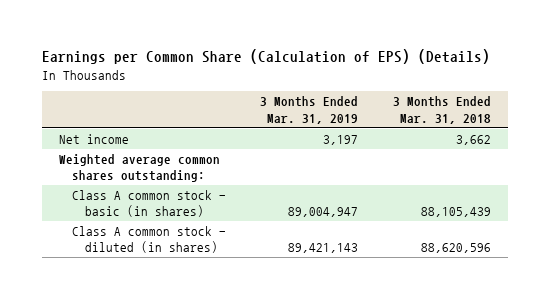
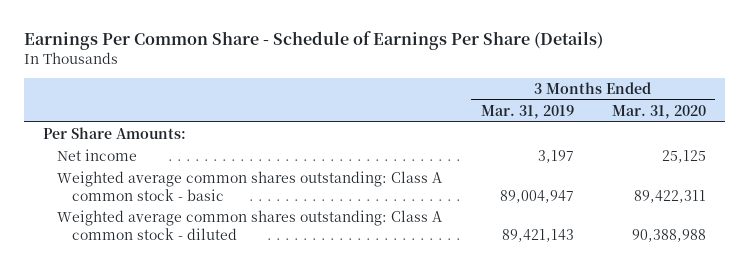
[41,49,490,65] Earnings per Common Share (Calculation of EPS) (Details) -> [23,31,603,51] Earnings Per Common Share - Schedule of Earnings Per Share (Details)
[392,96,491,124] 3 Months Ended Mar. 31, 2018 -> none
none -> [611,104,706,119] Mar. 31, 2020
none -> [42,126,186,139] Per Share Amounts:
[58,153,220,183] Weighted average common shares outstanding: -> none
[72,189,227,218] Class A common stock - basic (in shares) -> [57,170,443,201] Weighted average common shares outstanding: Class A common stock - basic
[72,225,227,254] Class A common stock - diluted (in shares) -> [57,209,443,240] Weighted average common shares outstanding: Class A common stock - diluted

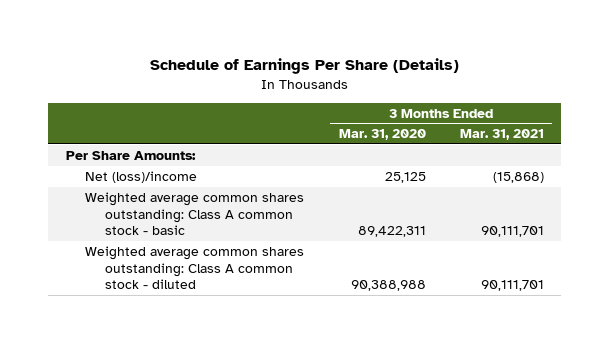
[23,31,603,51] Earnings Per Common Share - Schedule of Earnings Per Share (Details) -> [149,57,459,74] Schedule of Earnings Per Share (Details)
[480,104,574,119] Mar. 31, 2019 -> none
none -> [459,129,544,141] Mar. 31, 2021
[57,148,138,161] Net income -> [85,171,198,184] Net (loss)/income

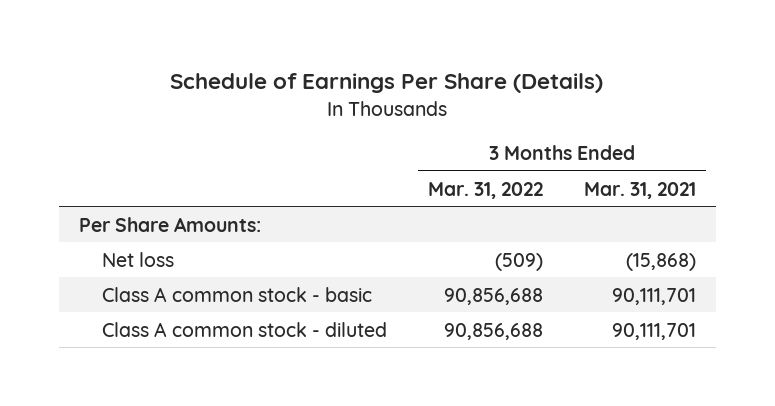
[338,129,426,141] Mar. 31, 2020 -> none
none -> [427,181,543,199] Mar. 31, 2022
[85,171,198,184] Net (loss)/income -> [101,251,174,267] Net loss
[85,192,305,236] Weighted average common shares outstanding: Class A common stock - basic -> [101,286,372,302] Class A common stock - basic
[85,246,305,290] Weighted average common shares outstanding: Class A common stock - diluted -> [101,321,387,337] Class A common stock - diluted

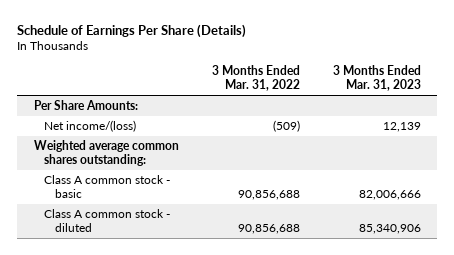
[583,181,696,199] Mar. 31, 2021 -> none
none -> [332,65,421,91] 3 Months Ended Mar. 31, 2023
[101,251,174,267] Net loss -> [44,120,137,133] Net income/(loss)
none -> [33,140,179,166] Weighted average common shares outstanding:

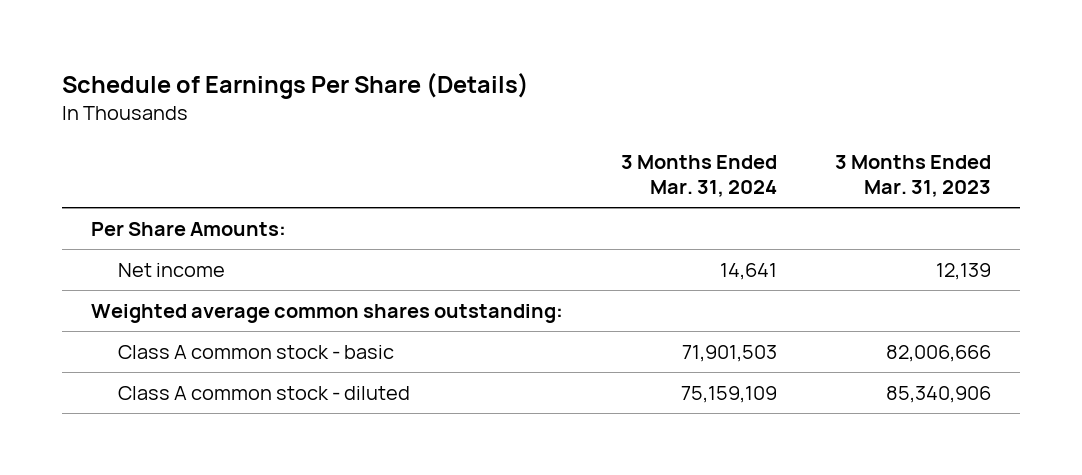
[211,65,300,91] 3 Months Ended Mar. 31, 2022 -> none
none -> [621,154,778,198] 3 Months Ended Mar. 31, 2024
[44,120,137,133] Net income/(loss) -> [117,262,225,277] Net income

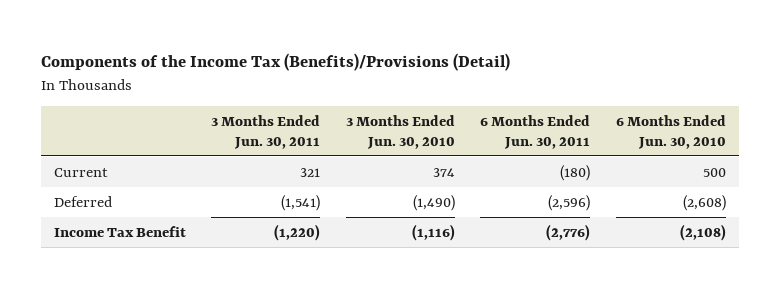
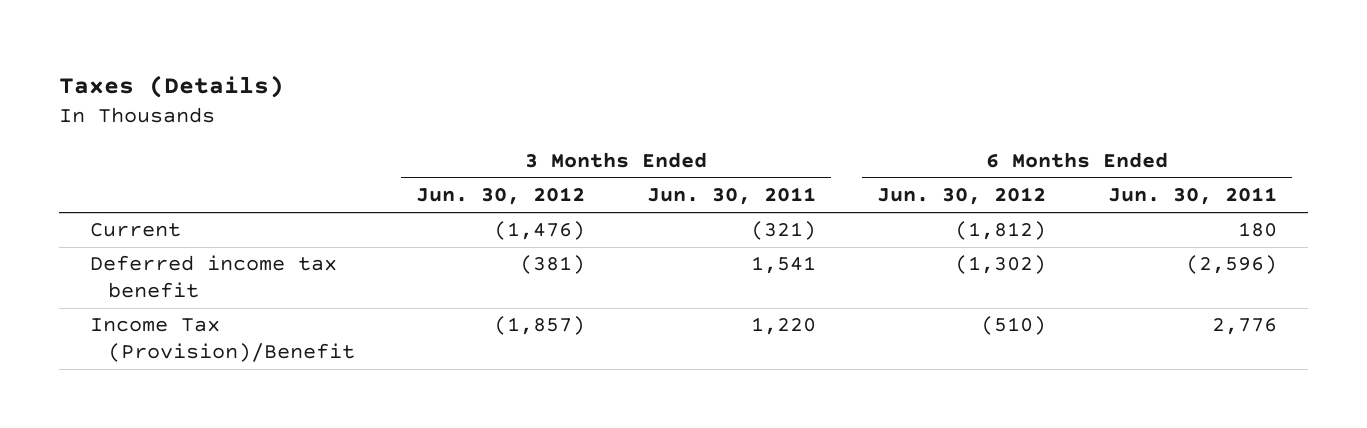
[41,52,511,71] Components of the Income Tax (Benefits)/Provisions (Detail) -> [58,74,284,98] Taxes (Details)
[345,115,455,149] 3 Months Ended Jun. 30, 2010 -> none
[615,115,726,149] 6 Months Ended Jun. 30, 2010 -> none
none -> [416,187,586,206] Jun. 30, 2012
none -> [877,187,1047,206] Jun. 30, 2012
[300,167,321,177] 321 -> [750,221,816,241] (321)
[560,164,591,181] (180) -> [1237,222,1277,238] 180
[53,195,112,207] Deferred -> [89,255,337,299] Deferred income tax benefit
[281,194,321,211] (1,541) -> [750,256,816,275] 1,541
[53,225,186,237] Income Tax Benefit -> [89,318,355,363] Income Tax (Provision)/Benefit
[274,223,321,241] (1,220) -> [750,317,816,336] 1,220
[546,223,591,241] (2,776) -> [1211,318,1277,336] 2,776

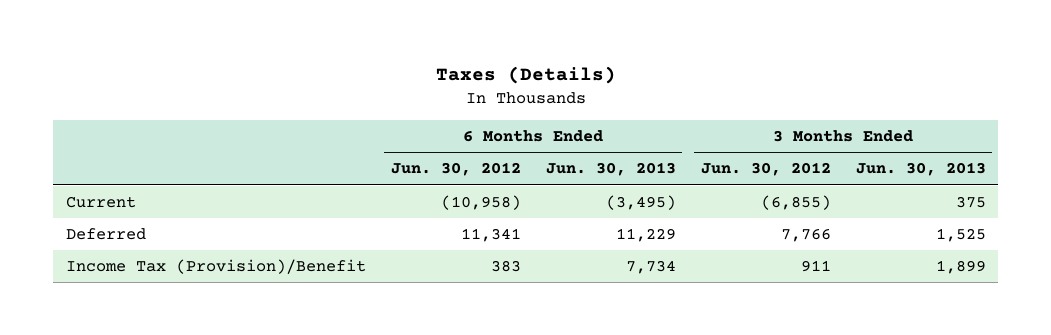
[646,187,816,206] Jun. 30, 2011 -> none
[1107,187,1277,206] Jun. 30, 2011 -> none
none -> [545,162,676,177] Jun. 30, 2013
none -> [855,162,986,177] Jun. 30, 2013
[494,221,586,241] (1,476) -> [760,195,831,211] (6,855)
[955,221,1047,241] (1,812) -> [440,195,521,211] (10,958)
[89,255,337,299] Deferred income tax benefit -> [65,228,146,241] Deferred
[520,255,586,275] (381) -> [780,228,831,243] 7,766
[955,255,1047,275] (1,302) -> [460,228,521,243] 11,341
[494,316,586,336] (1,857) -> [800,260,831,273] 911
[981,316,1047,336] (510) -> [490,260,521,273] 383

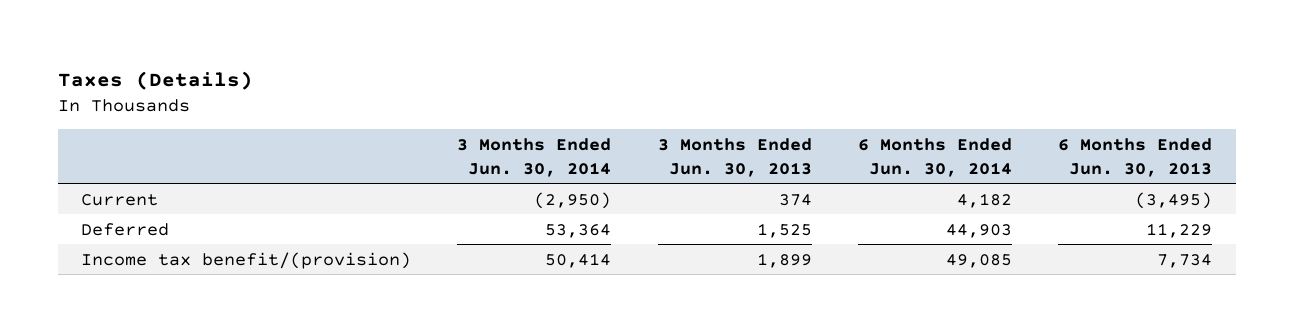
[390,162,521,177] Jun. 30, 2012 -> none
[700,162,831,177] Jun. 30, 2012 -> none
none -> [457,137,612,177] 3 Months Ended Jun. 30, 2014
none -> [857,137,1012,177] 6 Months Ended Jun. 30, 2014
[955,196,986,209] 375 -> [778,193,812,206] 374
[65,259,366,275] Income Tax (Provision)/Benefit -> [80,251,411,269] Income tax benefit/(provision)

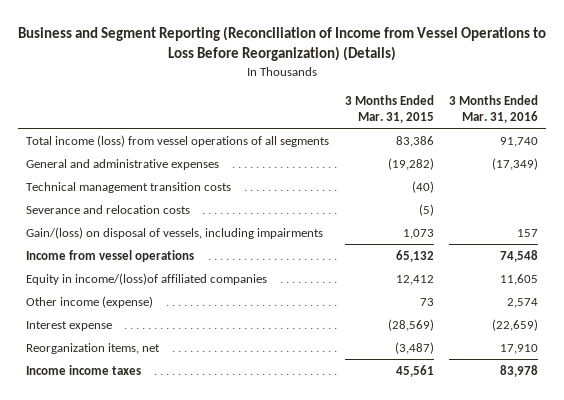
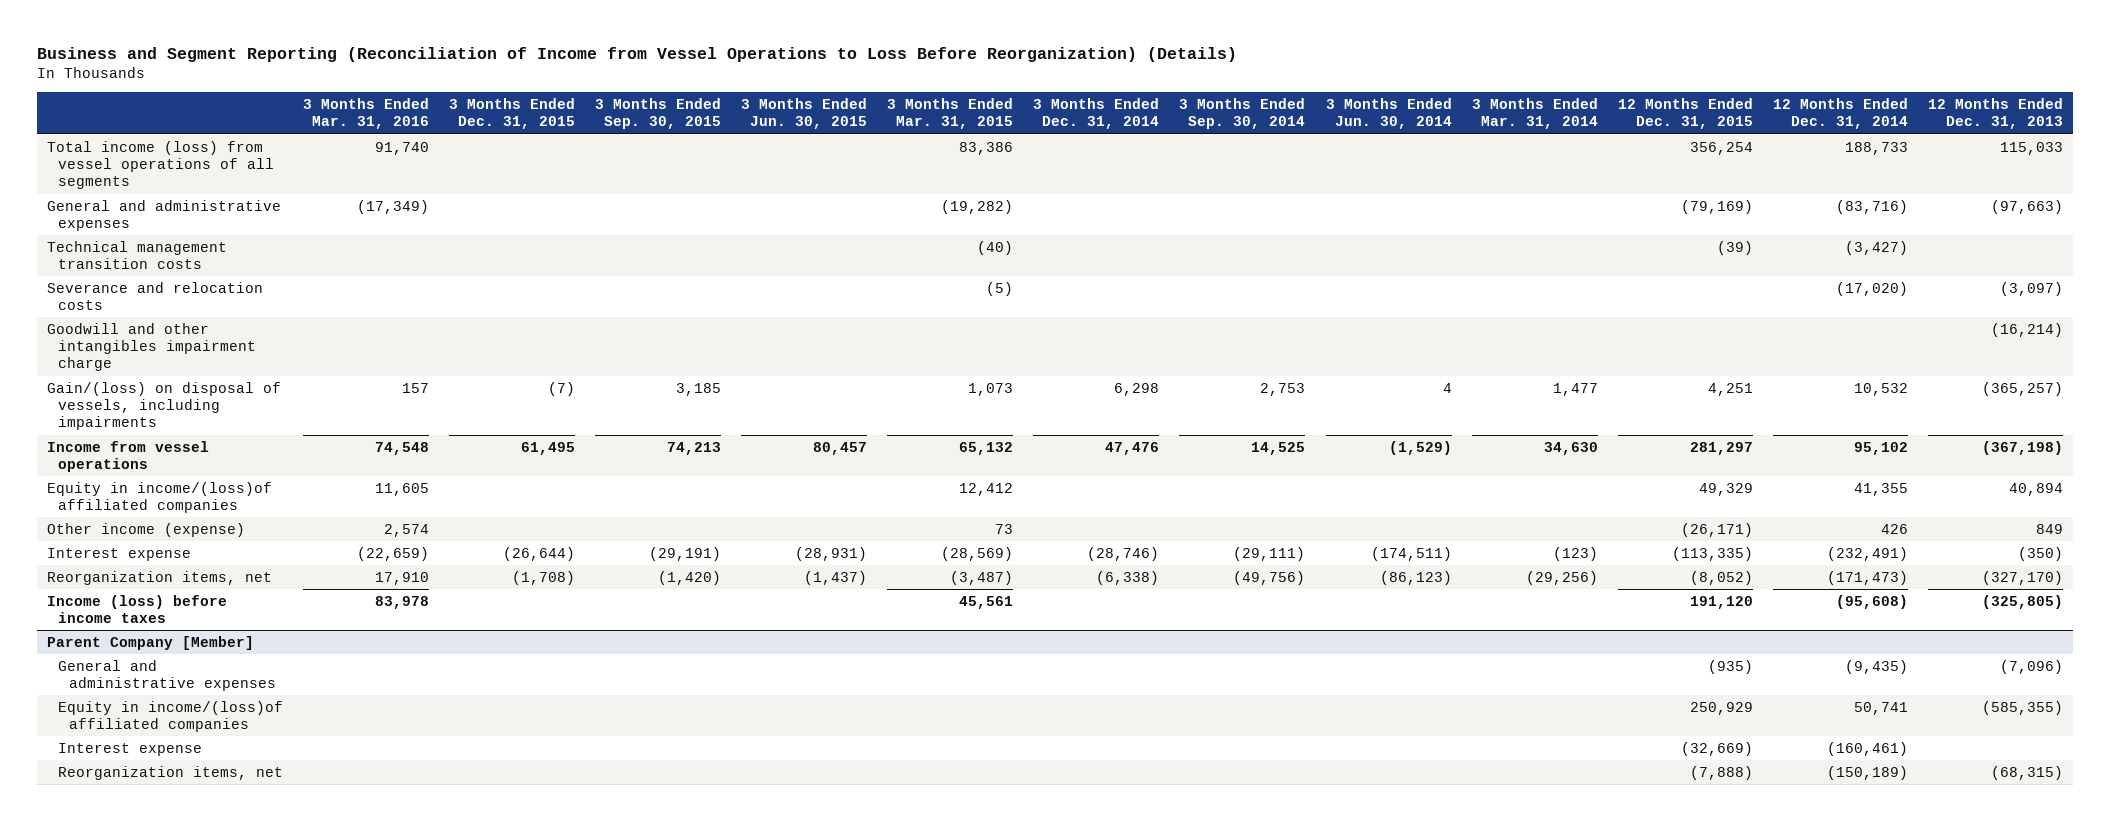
none -> [448,98,575,130] 3 Months Ended Dec. 31, 2015
none -> [595,98,722,130] 3 Months Ended Sep. 30, 2015
none -> [741,98,868,130] 3 Months Ended Jun. 30, 2015
none -> [1033,98,1160,130] 3 Months Ended Dec. 31, 2014
none -> [1179,98,1306,130] 3 Months Ended Sep. 30, 2014
none -> [1325,98,1452,130] 3 Months Ended Jun. 30, 2014
none -> [1471,98,1598,130] 3 Months Ended Mar. 31, 2014
none -> [1617,98,1753,130] 12 Months Ended Dec. 31, 2015
none -> [1772,98,1908,130] 12 Months Ended Dec. 31, 2014
none -> [1927,98,2063,130] 12 Months Ended Dec. 31, 2013
none -> [46,322,256,372] Goodwill and other intangibles impairment charge
[25,364,141,375] Income income taxes -> [46,594,227,624] Income (loss) before income taxes
none -> [46,635,254,650] Parent Company [Member]
none -> [57,659,276,692] General and administrative expenses
none -> [57,700,283,733] Equity in income/(loss)of affiliated companies
none -> [57,742,202,756] Interest expense
none -> [57,765,283,780] Reorganization items, net

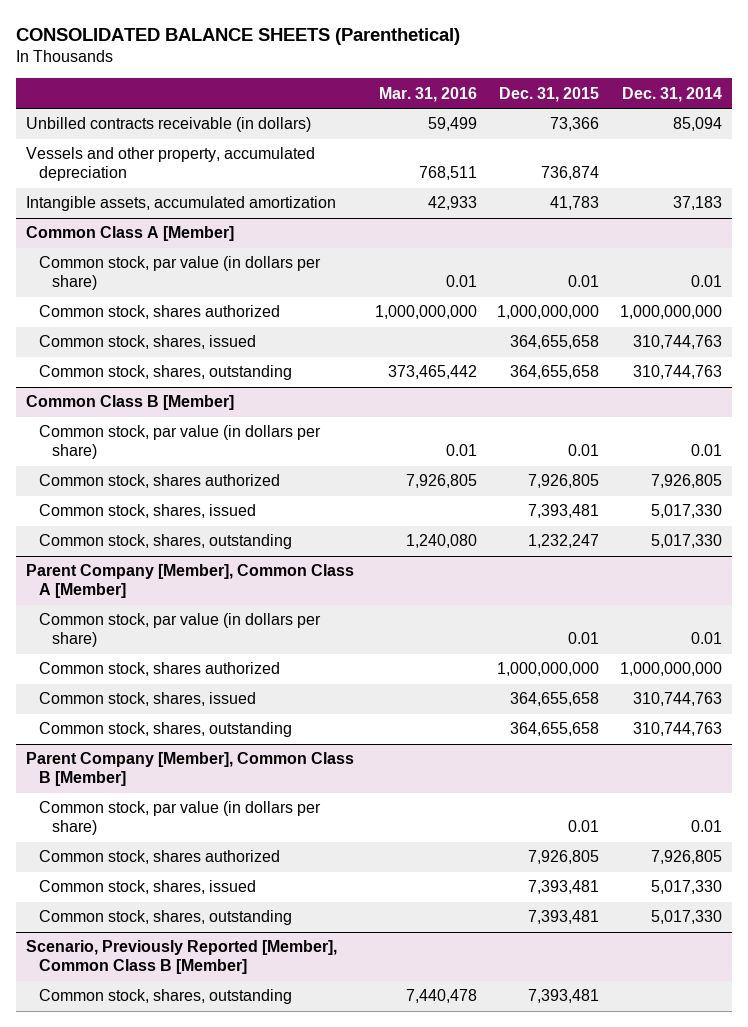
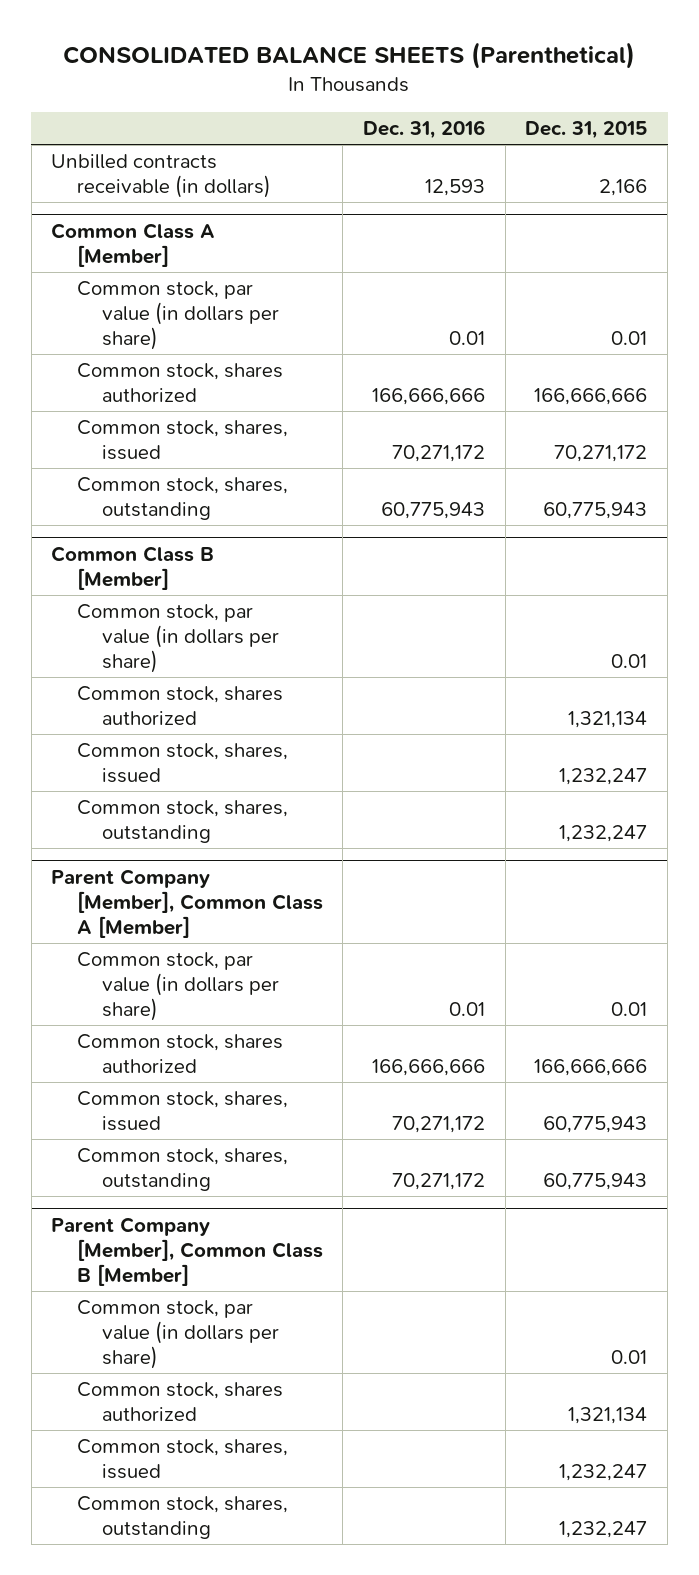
[378,86,477,102] Mar. 31, 2016 -> none
[621,86,722,102] Dec. 31, 2014 -> none
none -> [363,120,486,140] Dec. 31, 2016
[26,147,316,182] Vessels and other property, accumulated depreciation -> none
[26,196,337,212] Intangible assets, accumulated amortization -> none
[550,117,600,132] 73,366 -> [599,179,648,197] 2,166
[497,305,600,320] 1,000,000,000 -> [534,388,648,406] 166,666,666
[510,335,600,350] 364,655,658 -> [554,445,648,463] 70,271,172
[510,365,600,380] 364,655,658 -> [543,502,648,520] 60,775,943
[528,474,600,489] 7,926,805 -> [568,711,648,729] 1,321,134
[528,504,600,519] 7,393,481 -> [559,768,648,786] 1,232,247
[497,662,600,677] 1,000,000,000 -> [534,1059,648,1077] 166,666,666
[510,692,600,707] 364,655,658 -> [543,1116,648,1134] 60,775,943
[510,722,600,737] 364,655,658 -> [543,1173,648,1191] 60,775,943
[26,940,338,975] Scenario, Previously Reported [Member], Common Class B [Member] -> none
[39,989,293,1005] Common stock, shares, outstanding -> none
[528,850,600,865] 7,926,805 -> [568,1407,648,1425] 1,321,134
[528,880,600,895] 7,393,481 -> [559,1464,648,1482] 1,232,247
[528,910,600,925] 7,393,481 -> [559,1521,648,1539] 1,232,247

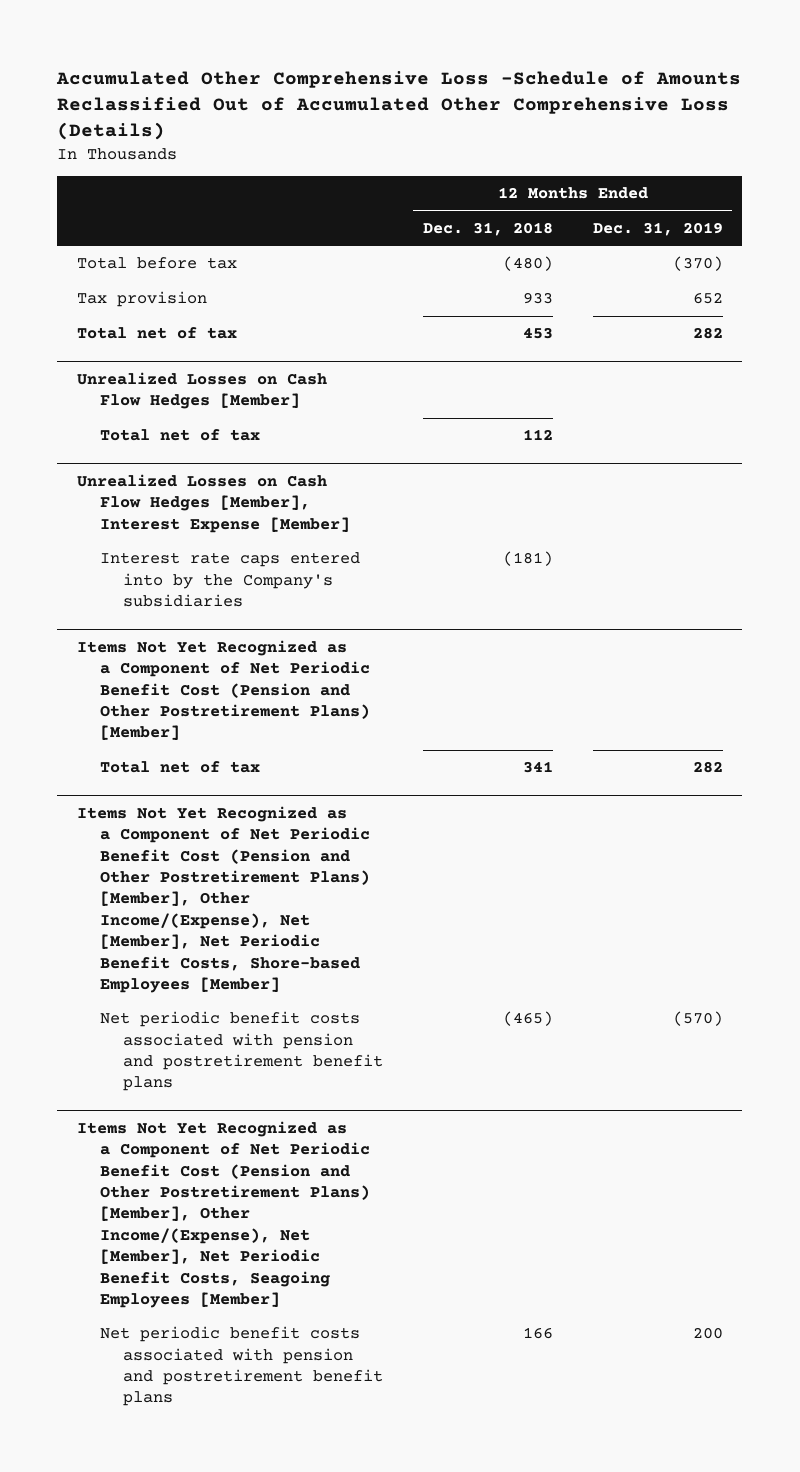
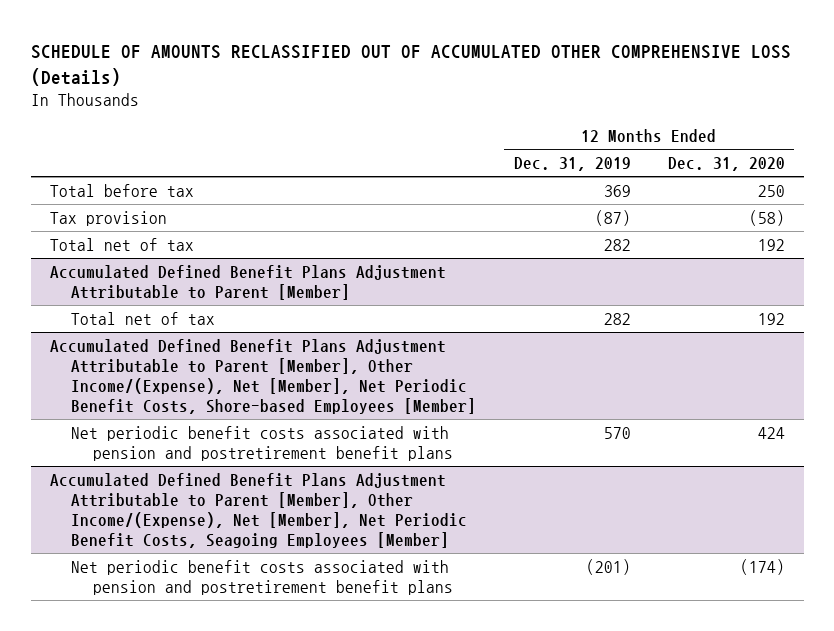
[56,70,742,141] Accumulated Other Comprehensive Loss -Schedule of Amounts Reclassified Out of Accumulated Other Comprehensive Loss (Details) -> [30,44,791,86] SCHEDULE OF AMOUNTS RECLASSIFIED OUT OF ACCUMULATED OTHER COMPREHENSIVE LOSS (Details)
[423,221,554,236] Dec. 31, 2018 -> none
none -> [667,156,785,171] Dec. 31, 2020
[672,256,723,272] (370) -> [603,184,631,197] 369
[692,292,723,305] 652 -> [594,209,631,226] (87)
[77,371,328,410] Unrealized Losses on Cash Flow Hedges [Member] -> none
[100,429,261,442] Total net of tax -> none
[77,473,351,533] Unrealized Losses on Cash Flow Hedges [Member], Interest Expense [Member] -> none
[100,552,361,608] Interest rate caps entered into by the Company's subsidiaries -> none
[77,639,371,741] Items Not Yet Recognized as a Component of Net Periodic Benefit Cost (Pension and Other Postretirement Plans) [Member] -> [49,264,446,300] Accumulated Defined Benefit Plans Adjustment Attributable to Parent [Member]
[77,805,371,993] Items Not Yet Recognized as a Component of Net Periodic Benefit Cost (Pension and Other Postretirement Plans) [Member], Other Income/(Expense), Net [Member], Net Periodic Benefit Costs, Shore-based Employees [Member] -> none
[77,1120,371,1308] Items Not Yet Recognized as a Component of Net Periodic Benefit Cost (Pension and Other Postretirement Plans) [Member], Other Income/(Expense), Net [Member], Net Periodic Benefit Costs, Seagoing Employees [Member] -> none
none -> [49,338,477,415] Accumulated Defined Benefit Plans Adjustment Attributable to Parent [Member], Other Income/(Expense), Net [Member], Net Periodic Benefit Costs, Shore-based Employees [Member]
[672,1011,723,1027] (570) -> [603,426,631,439] 570
none -> [49,472,468,549] Accumulated Defined Benefit Plans Adjustment Attributable to Parent [Member], Other Income/(Expense), Net [Member], Net Periodic Benefit Costs, Seagoing Employees [Member]
[692,1327,723,1340] 200 -> [585,558,631,575] (201)

